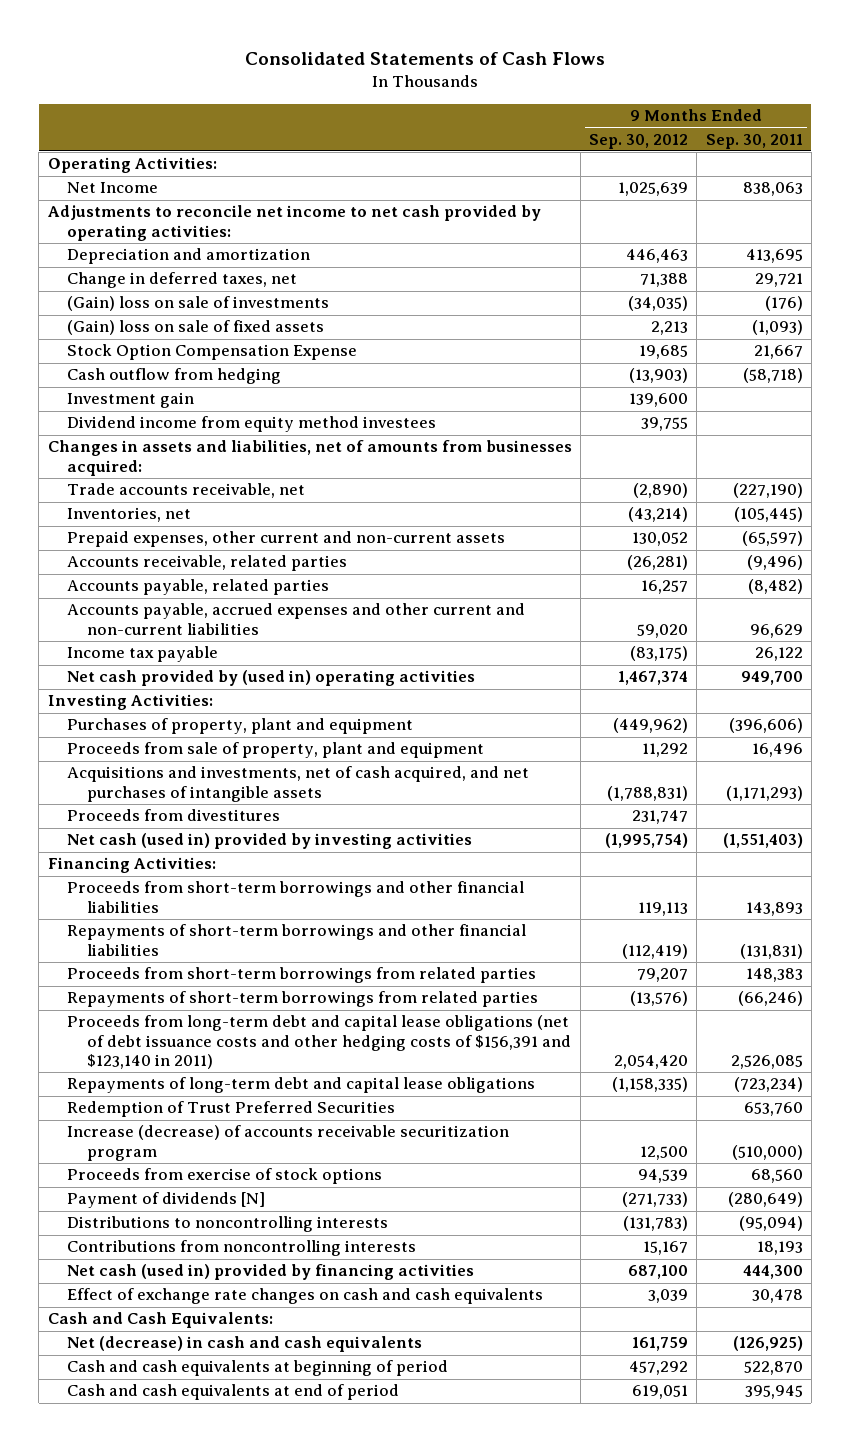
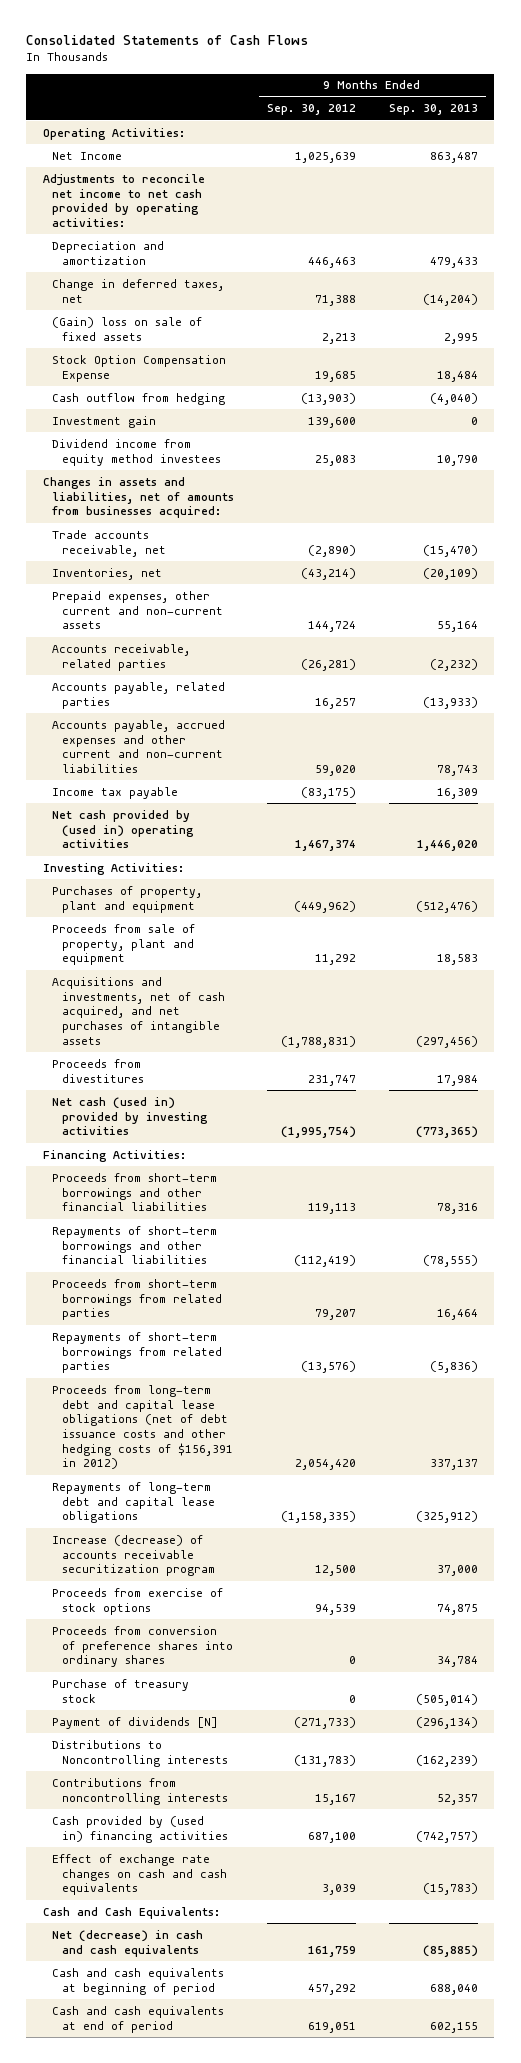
[705,133,803,149] Sep. 30, 2011 -> none
none -> [388,104,478,116] Sep. 30, 2013
[67,296,330,312] (Gain) loss on sale of investments -> none
[641,417,689,432] 39,755 -> [315,454,357,466] 25,083
[632,532,689,547] 130,052 -> [308,621,357,633] 144,724
[67,1015,572,1070] Proceeds from long-term debt and capital lease obligations (net of debt issuance costs and other hedging costs of $156,391 and $123,140 in 2011) -> [52,1384,233,1470] Proceeds from long-term debt and capital lease obligations (net of debt issuance costs and other hedging costs of $156,391 in 2012)
[67,1101,396,1118] Redemption of Trust Preferred Securities -> none
none -> [52,1625,233,1668] Proceeds from conversion of preference shares into ordinary shares
none -> [52,1678,190,1703] Purchase of treasury stock
[67,1216,389,1233] Distributions to noncontrolling interests -> [52,1739,228,1767] Distributions to Noncontrolling interests
[67,1264,475,1281] Net cash (used in) provided by financing activities -> [52,1815,228,1843] Cash provided by (used in) financing activities

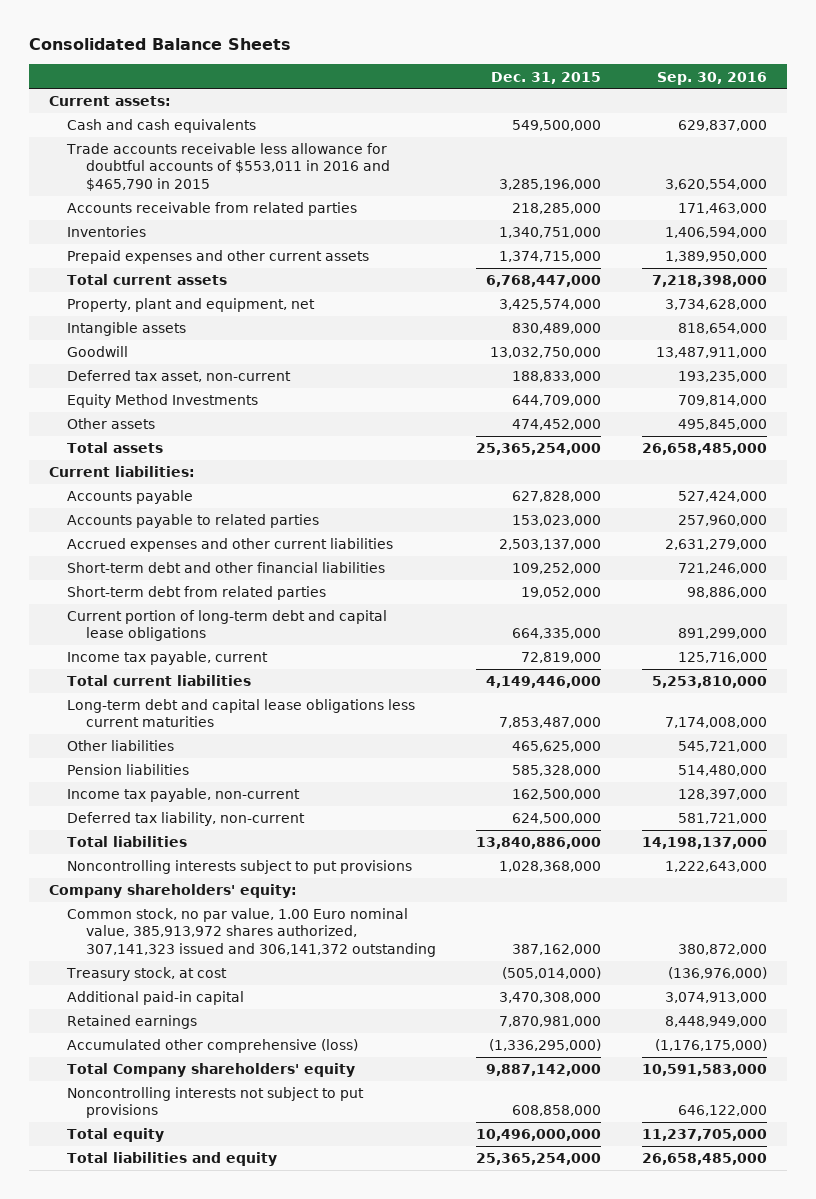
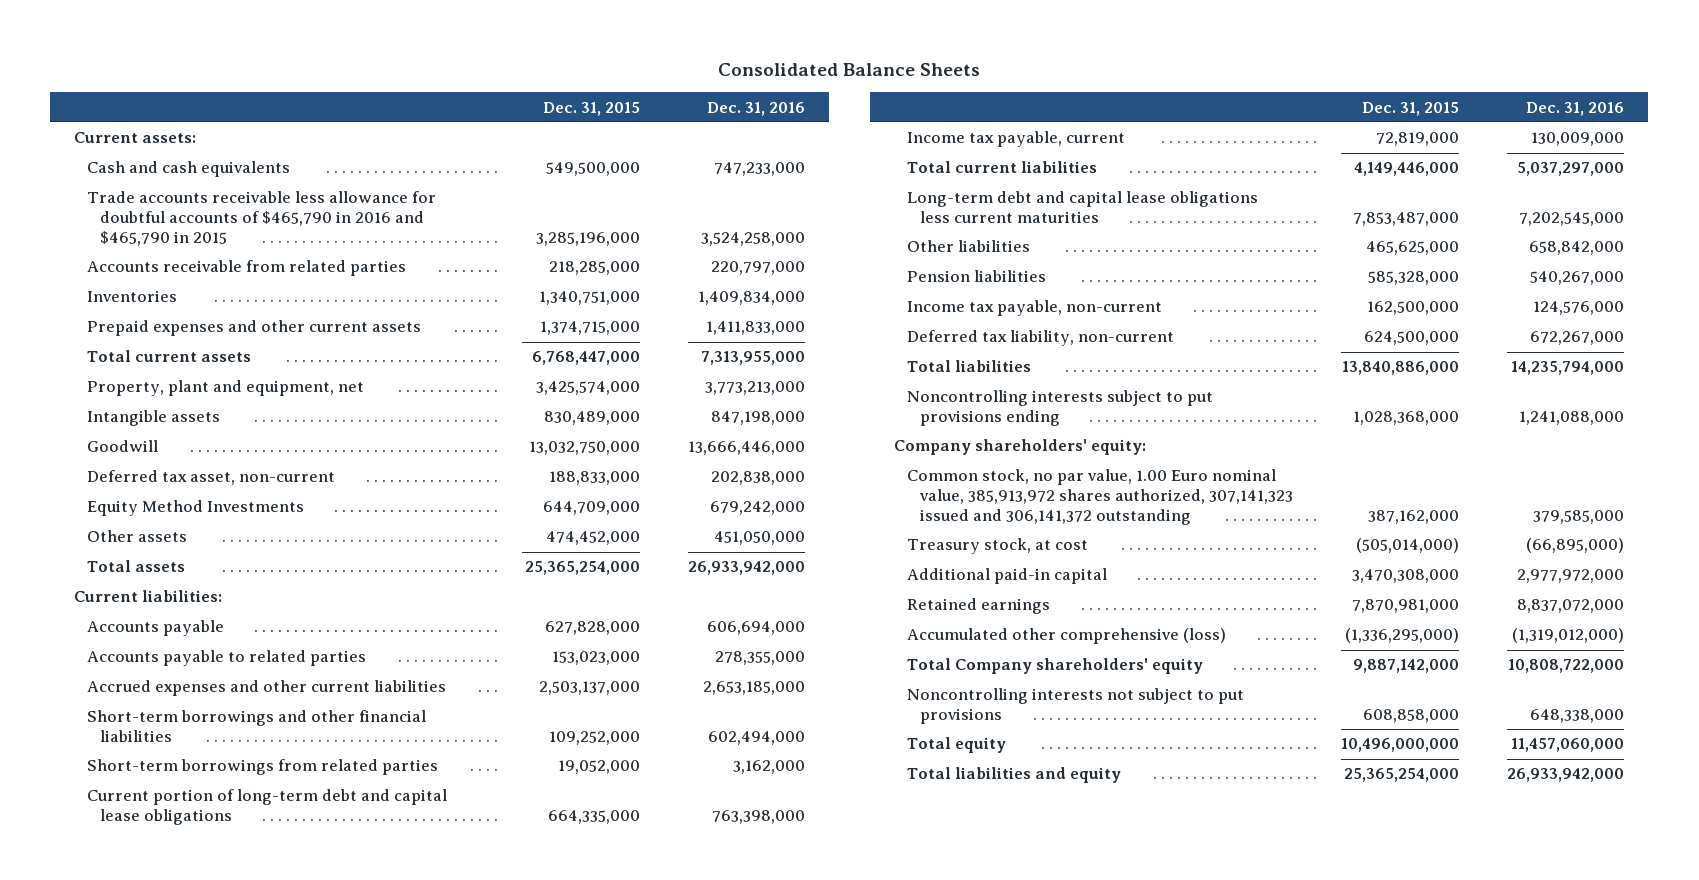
[656,71,767,85] Sep. 30, 2016 -> none
none -> [706,101,805,116] Dec. 31, 2016
[66,143,390,191] Trade accounts receivable less allowance for doubtful accounts of $553,011 in 2016 and $465,790 in 2015 -> [87,191,437,246] Trade accounts receivable less allowance for doubtful accounts of $465,790 in 2016 and $465,790 in 2015
[67,562,386,574] Short-term debt and other financial liabilities -> [87,710,427,743] Short-term borrowings and other financial liabilities
[67,586,327,601] Short-term debt from related parties -> [87,759,439,776] Short-term borrowings from related parties
[67,860,413,875] Noncontrolling interests subject to put provisions -> [906,390,1213,427] Noncontrolling interests subject to put provisions ending

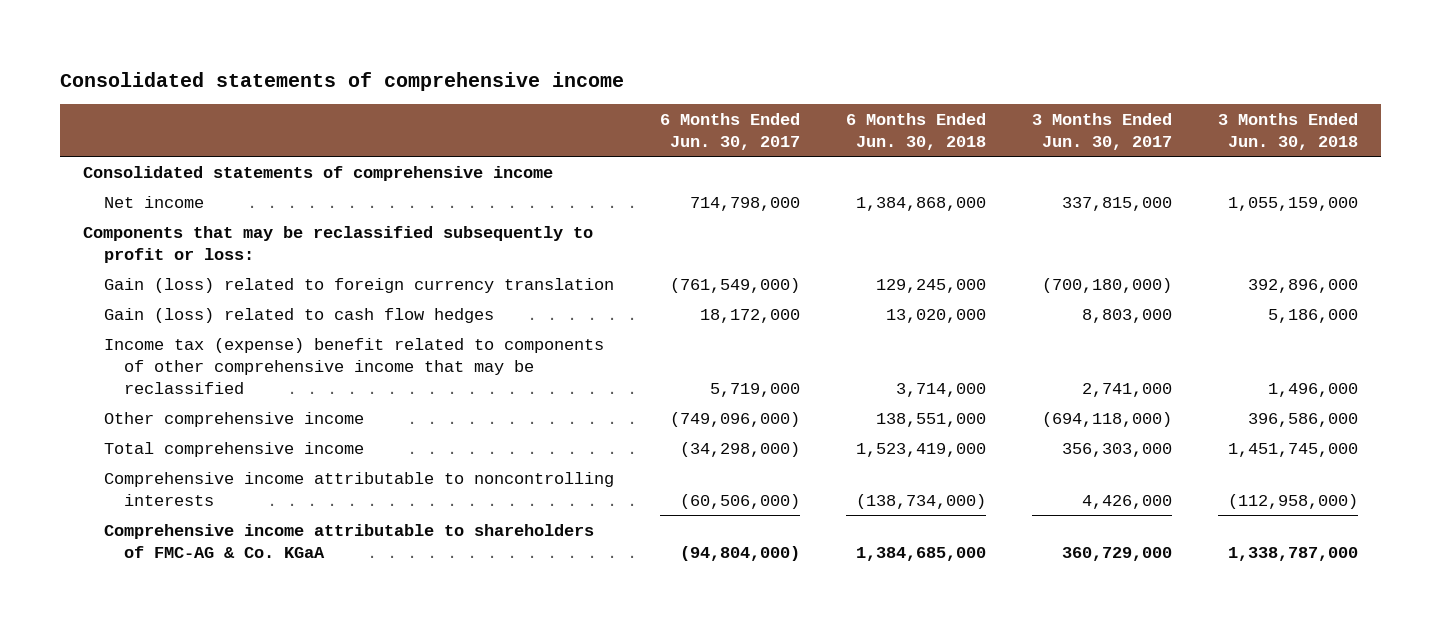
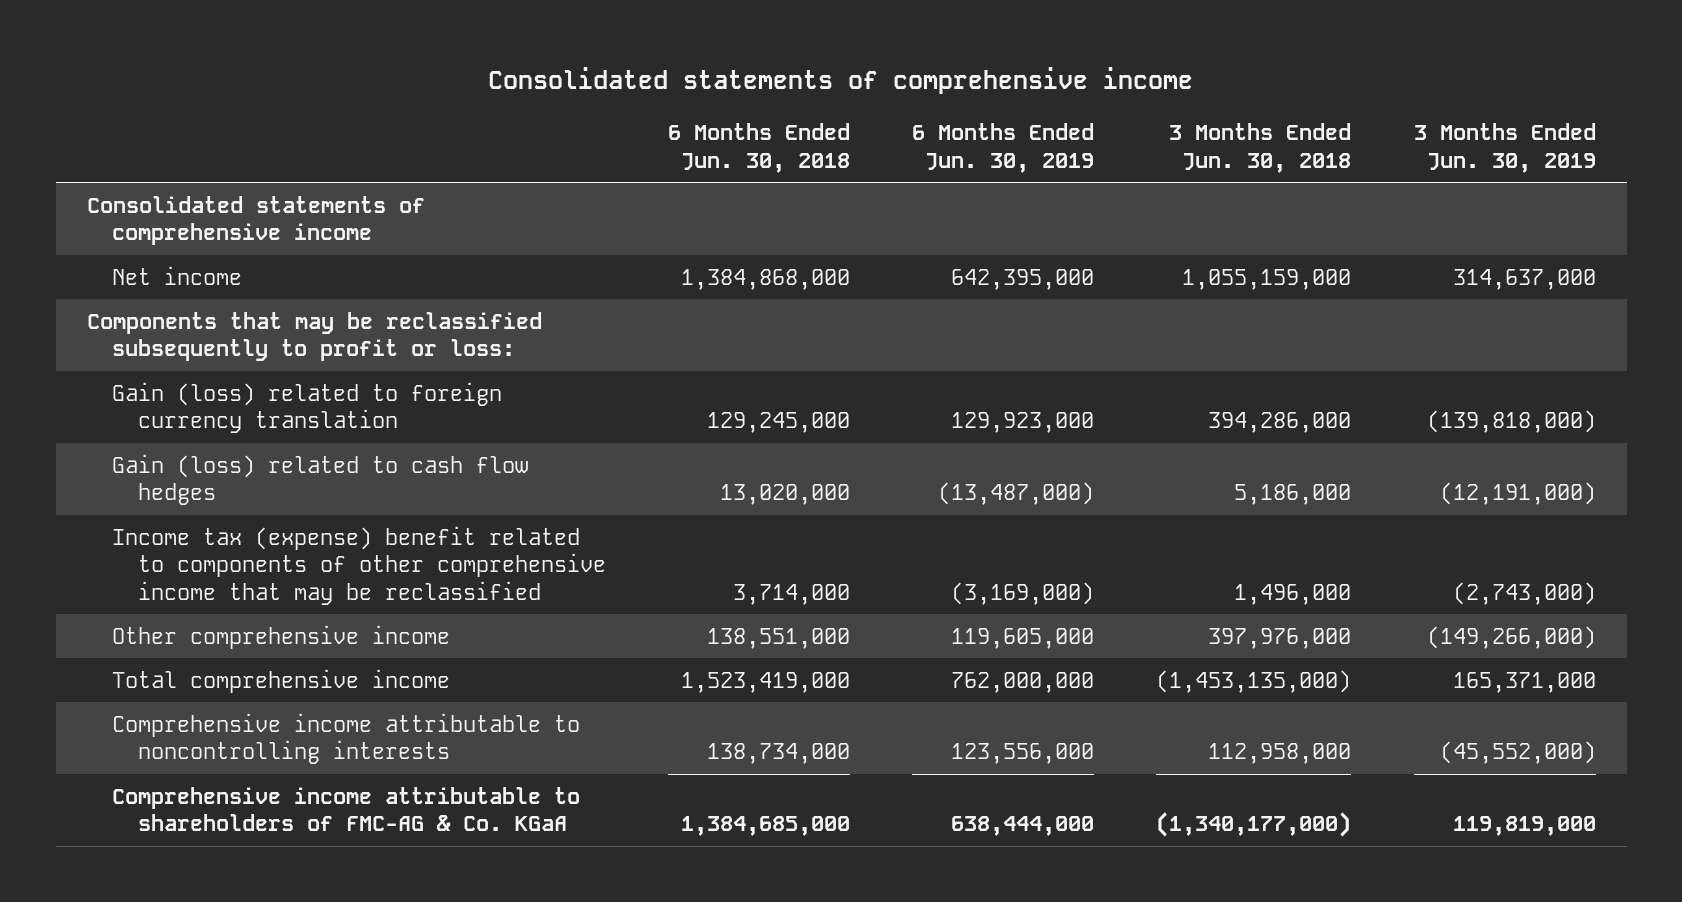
[659,112,800,150] 6 Months Ended Jun. 30, 2017 -> none
[1031,112,1172,150] 3 Months Ended Jun. 30, 2017 -> none
none -> [912,122,1095,173] 6 Months Ended Jun. 30, 2019
none -> [1413,122,1596,173] 3 Months Ended Jun. 30, 2019
[1247,278,1358,293] 392,896,000 -> [1208,412,1352,434] 394,286,000
[1247,412,1358,427] 396,586,000 -> [1208,627,1352,649] 397,976,000
[1227,442,1358,457] 1,451,745,000 -> [1156,669,1352,693] (1,453,135,000)
[855,493,986,509] (138,734,000) -> [706,743,850,765] 138,734,000
[1227,493,1358,509] (112,958,000) -> [1208,743,1352,765] 112,958,000
[1227,546,1358,561] 1,338,787,000 -> [1156,812,1352,838] (1,340,177,000)

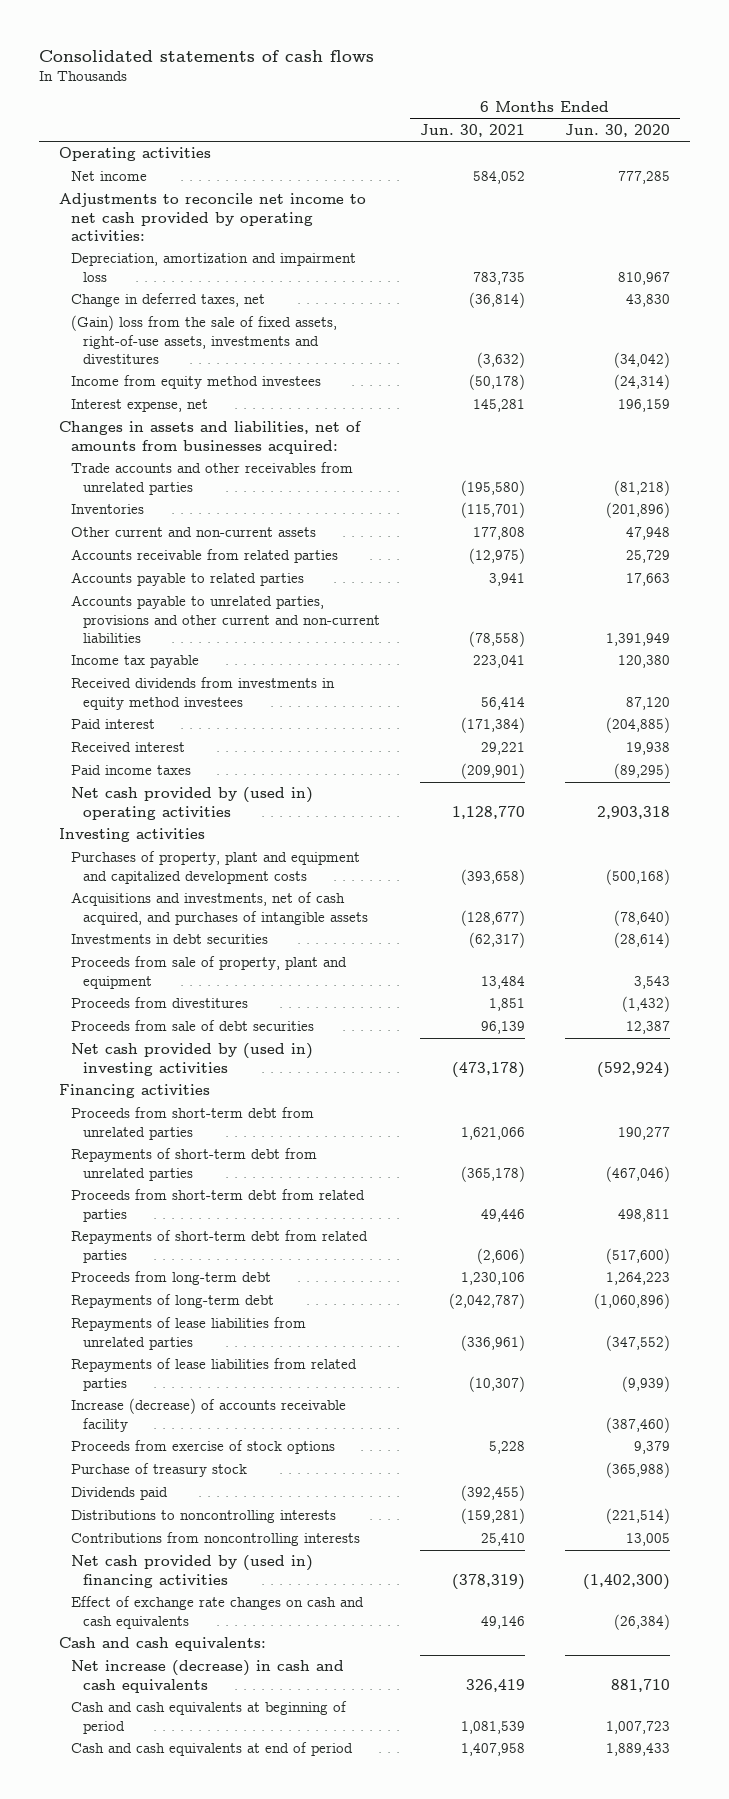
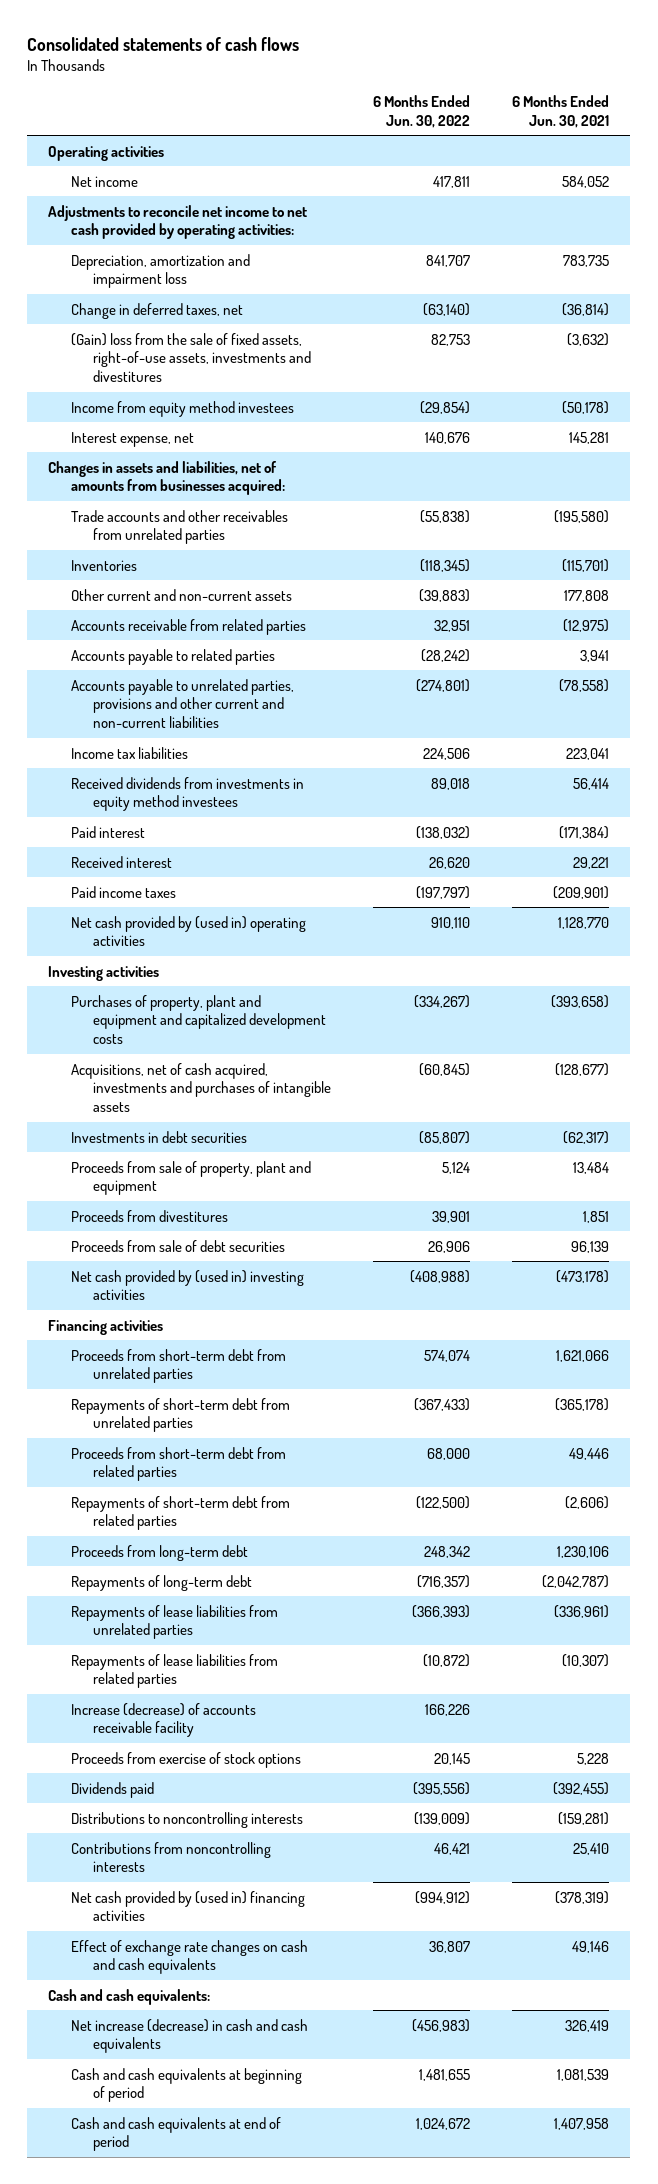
[564,124,670,138] Jun. 30, 2020 -> none
none -> [373,94,471,128] 6 Months Ended Jun. 30, 2022
[71,655,200,669] Income tax payable -> [70,746,188,759] Income tax liabilities
[71,892,369,925] Acquisitions and investments, net of cash acquired, and purchases of intangible assets -> [70,1062,332,1113] Acquisitions, net of cash acquired, investments and purchases of intangible assets
[71,1463,248,1478] Purchase of treasury stock -> none

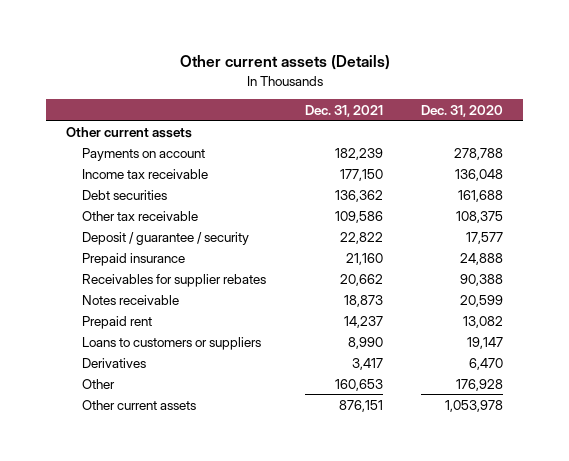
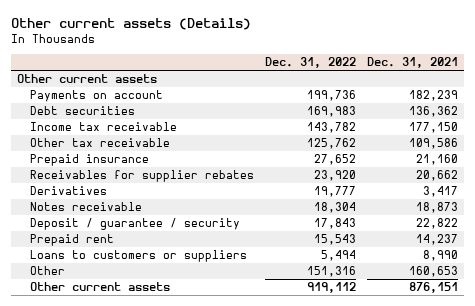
[421,104,504,117] Dec. 31, 2020 -> none
none -> [265,57,357,69] Dec. 31, 2022
[81,168,208,179] Income tax receivable -> [29,122,177,132] Income tax receivable
[81,357,146,368] Derivatives -> [29,186,107,196] Derivatives
[81,231,249,245] Deposit / guarantee / security -> [29,218,240,231] Deposit / guarantee / security

